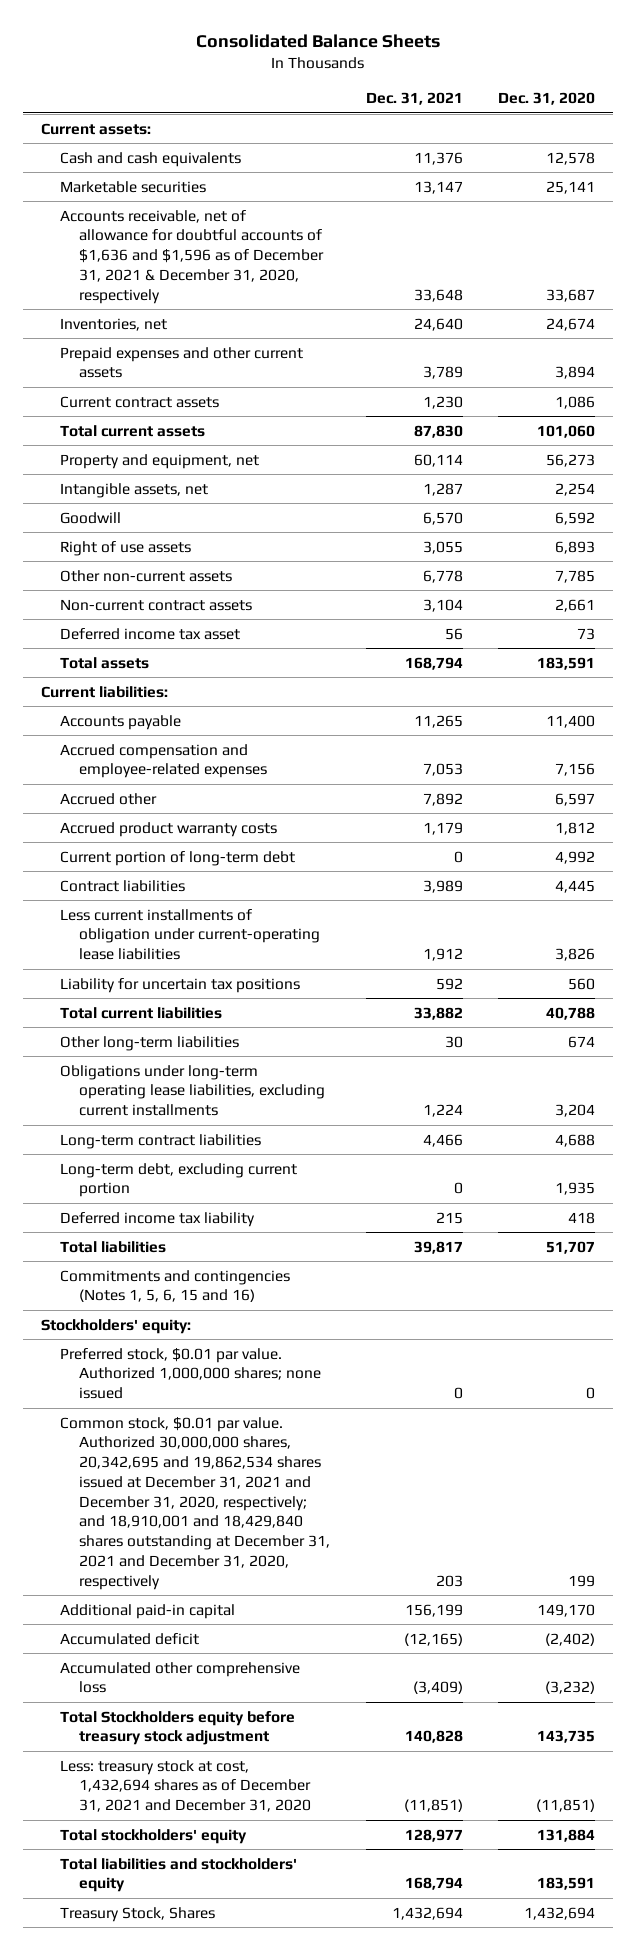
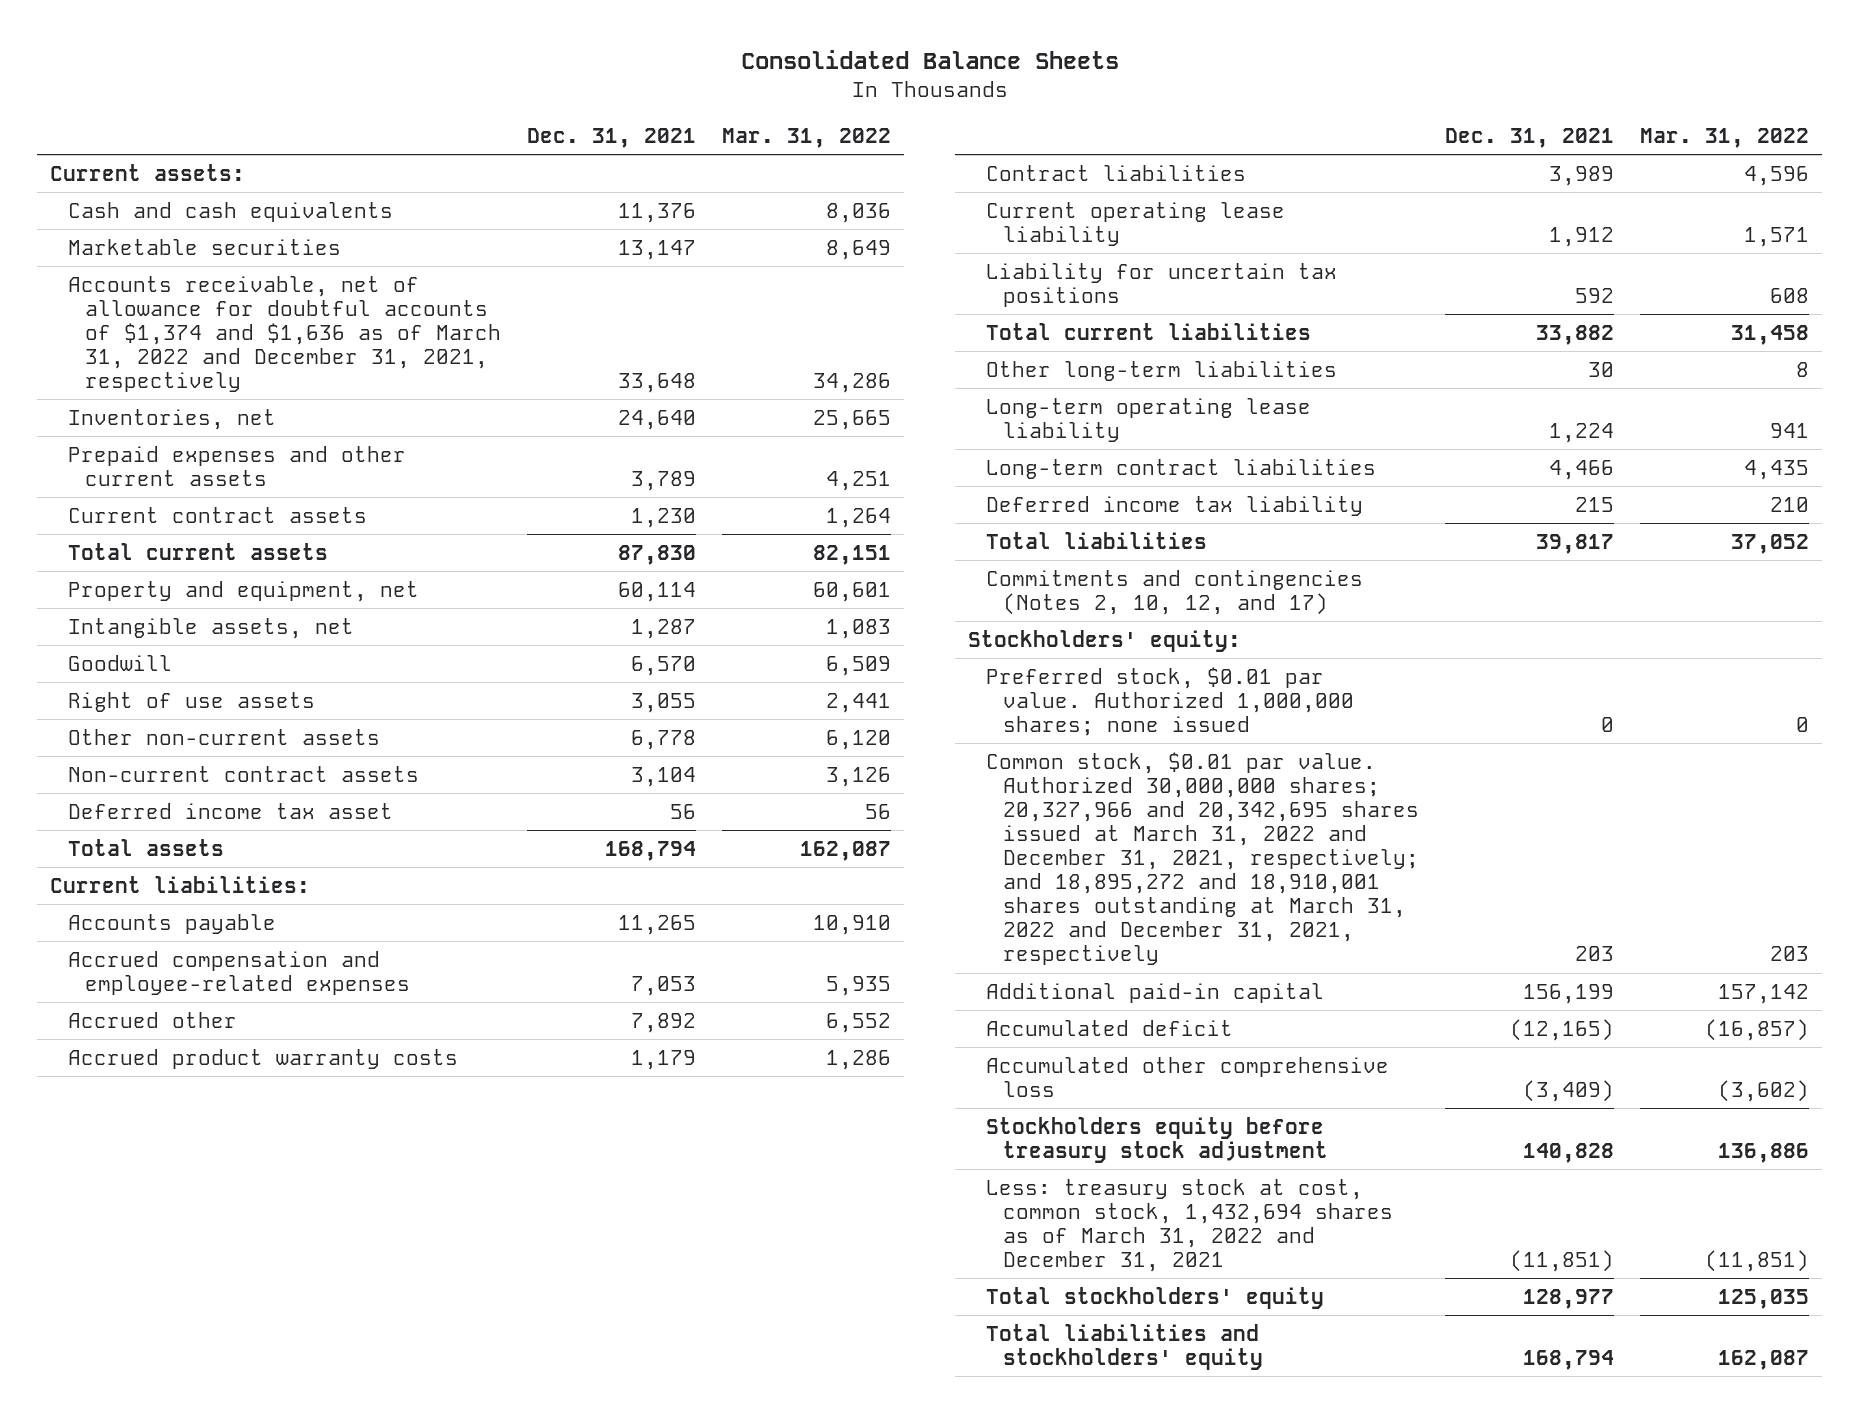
[498,92,596,106] Dec. 31, 2020 -> none
none -> [721,128,891,149] Mar. 31, 2022
[59,209,325,304] Accounts receivable, net of allowance for doubtful accounts of $1,636 and $1,596 as of December 31, 2021 & December 31, 2020, respectively -> [67,275,502,393] Accounts receivable, net of allowance for doubtful accounts of $1,374 and $1,636 as of March 31, 2022 and December 31, 2021, respectively
[59,850,295,866] Current portion of long-term debt -> none
[59,908,321,961] Less current installments of obligation under current-operating lease liabilities -> [985,201,1285,246] Current operating lease liability
[59,1064,326,1117] Obligations under long-term operating lease liabilities, excluding current installments -> [985,397,1311,442] Long-term operating lease liability
[59,1162,297,1198] Long-term debt, excluding current portion -> none
[59,1269,290,1303] Commitments and contingencies (Notes 1, 5, 6, 15 and 16) -> [985,569,1363,615] Commitments and contingencies (Notes 2, 10, 12, and 17)
[59,1416,331,1590] Common stock, $0.01 par value. Authorized 30,000,000 shares, 20,342,695 and 19,862,534 shares issued at December 31, 2021 and December 31, 2020, respectively; and 18,910,001 and 18,429,840 shares outstanding at December 31, 2021 and December 31, 2020, respectively -> [985,751,1420,966] Common stock, $0.01 par value. Authorized 30,000,000 shares; 20,327,966 and 20,342,695 shares issued at March 31, 2022 and December 31, 2021, respectively; and 18,895,272 and 18,910,001 shares outstanding at March 31, 2022 and December 31, 2021, respectively
[59,1710,295,1746] Total Stockholders equity before treasury stock adjustment -> [985,1116,1329,1163] Stockholders equity before treasury stock adjustment
[59,1759,312,1813] Less: treasury stock at cost, 1,432,694 shares as of December 31, 2021 and December 31, 2020 -> [985,1178,1394,1273] Less: treasury stock at cost, common stock, 1,432,694 shares as of March 31, 2022 and December 31, 2021
[59,1906,215,1922] Treasury Stock, Shares -> none

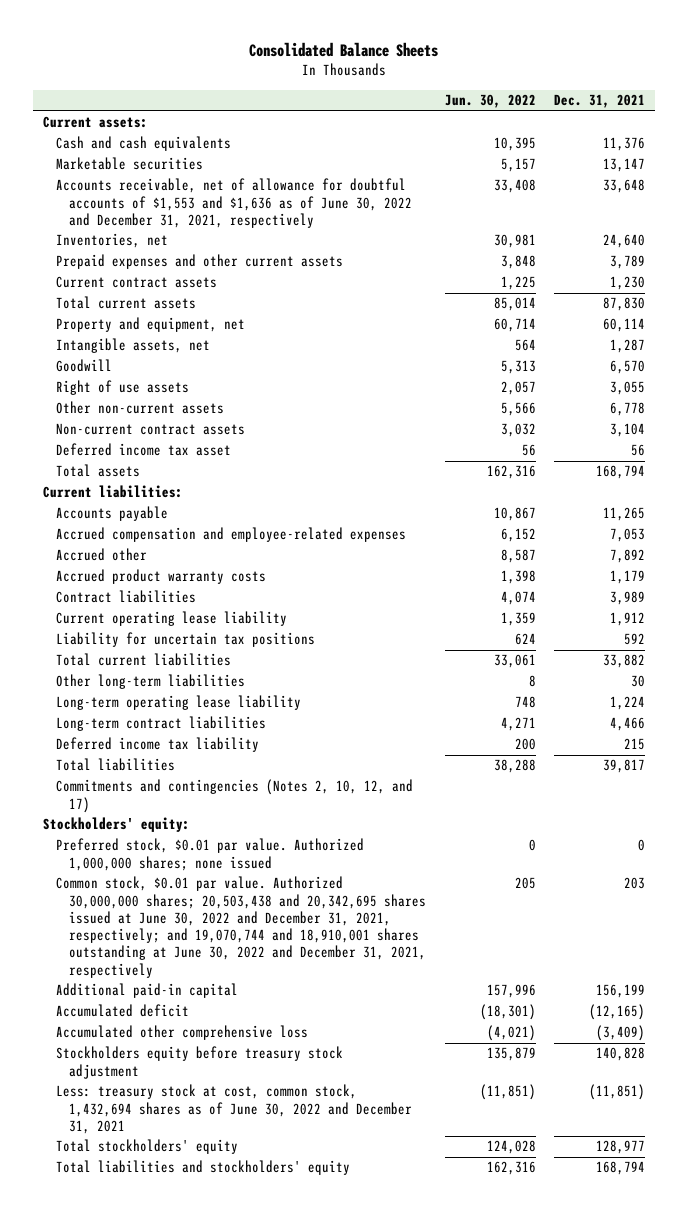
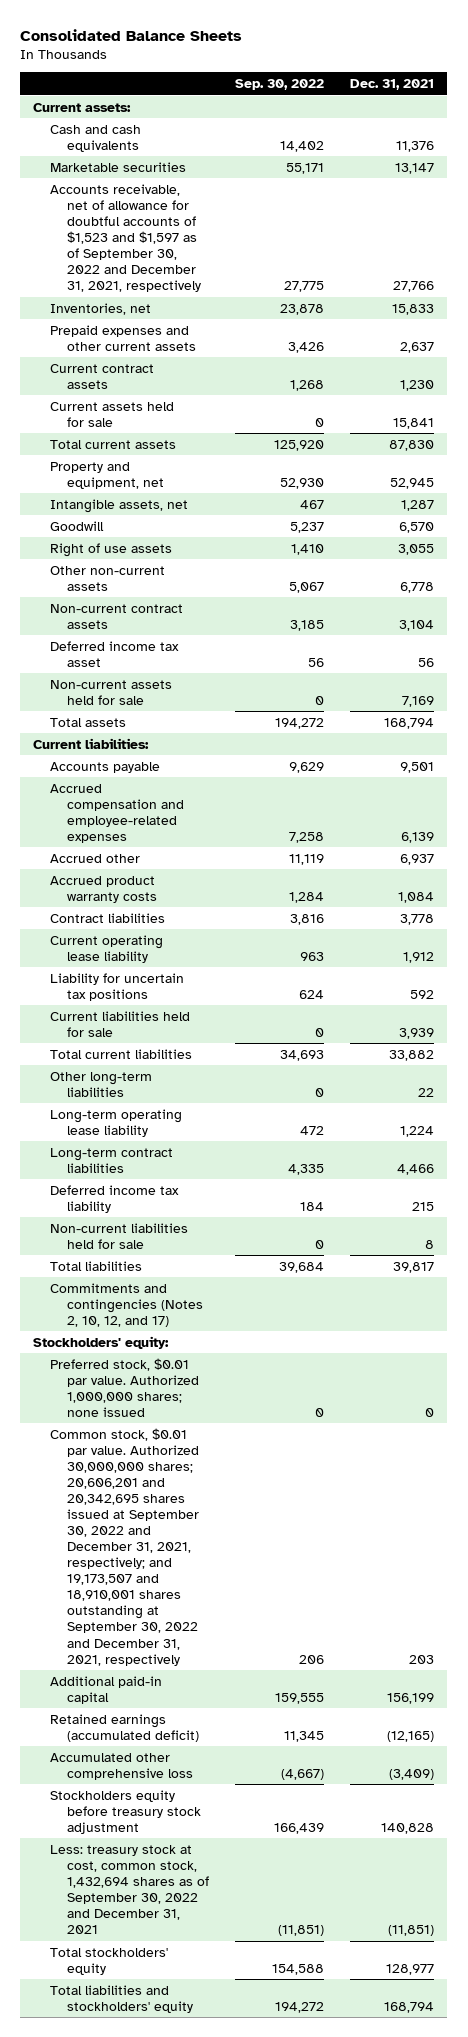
[444,94,536,109] Jun. 30, 2022 -> none
none -> [234,79,324,91] Sep. 30, 2022
[55,178,412,228] Accounts receivable, net of allowance for doubtful accounts of $1,553 and $1,636 as of June 30, 2022 and December 31, 2021, respectively -> [49,183,201,293] Accounts receivable, net of allowance for doubtful accounts of $1,523 and $1,597 as of September 30, 2022 and December 31, 2021, respectively
[603,179,646,194] 33,648 -> [393,281,435,293] 27,766
[603,234,646,249] 24,640 -> [392,303,435,315] 15,833
[610,255,646,270] 3,789 -> [400,341,435,353] 2,637
none -> [49,401,174,427] Current assets held for sale
[603,318,646,333] 60,114 -> [390,477,435,489] 52,945
none -> [49,679,172,705] Non-current assets held for sale
[603,507,646,522] 11,265 -> [400,761,435,773] 9,501
[610,528,646,543] 7,053 -> [401,831,435,843] 6,139
[610,549,646,564] 7,892 -> [400,853,435,865] 6,937
[610,570,646,585] 1,179 -> [398,891,435,903] 1,084
[610,591,646,606] 3,989 -> [400,913,435,925] 3,778
none -> [49,1010,190,1037] Current liabilities held for sale
[631,675,646,688] 30 -> [418,1087,435,1097] 22
none -> [49,1222,188,1249] Non-current liabilities held for sale
[55,876,426,978] Common stock, $0.01 par value. Authorized 30,000,000 shares; 20,503,438 and 20,342,695 shares issued at June 30, 2022 and December 31, 2021, respectively; and 19,070,744 and 18,910,001 shares outstanding at June 30, 2022 and December 31, 2021, respectively -> [49,1427,199,1666] Common stock, $0.01 par value. Authorized 30,000,000 shares; 20,606,201 and 20,342,695 shares issued at September 30, 2022 and December 31, 2021, respectively; and 19,173,507 and 18,910,001 shares outstanding at September 30, 2022 and December 31, 2021, respectively
[55,1004,189,1018] Accumulated deficit -> [49,1713,199,1742] Retained earnings (accumulated deficit)
[55,1084,412,1134] Less: treasury stock at cost, common stock, 1,432,694 shares as of June 30, 2022 and December 31, 2021 -> [49,1844,209,1934] Less: treasury stock at cost, common stock, 1,432,694 shares as of September 30, 2022 and December 31, 2021

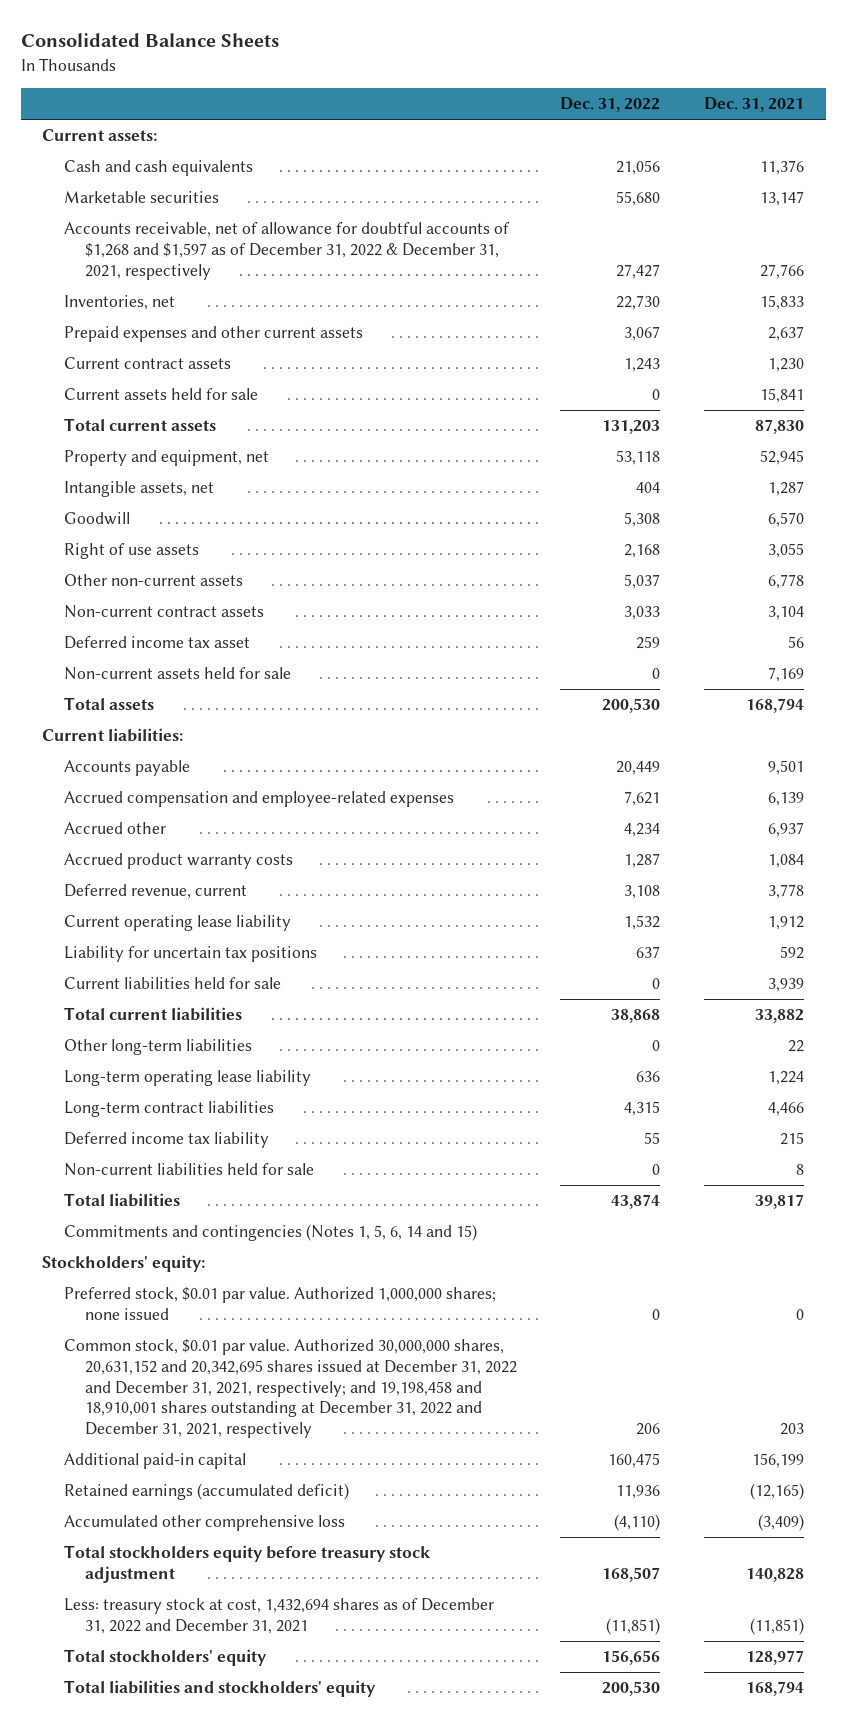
[234,79,324,91] Sep. 30, 2022 -> none
none -> [560,97,661,113] Dec. 31, 2022
[49,183,201,293] Accounts receivable, net of allowance for doubtful accounts of $1,523 and $1,597 as of September 30, 2022 and December 31, 2021, respectively -> [63,222,510,280] Accounts receivable, net of allowance for doubtful accounts of $1,268 and $1,597 as of December 31, 2022 & December 31, 2021, respectively
[49,912,165,923] Contract liabilities -> [63,884,247,900] Deferred revenue, current
[49,1282,203,1327] Commitments and contingencies (Notes 2, 10, 12, and 17) -> [63,1224,477,1242] Commitments and contingencies (Notes 1, 5, 6, 14 and 15)
[49,1427,199,1666] Common stock, $0.01 par value. Authorized 30,000,000 shares; 20,606,201 and 20,342,695 shares issued at September 30, 2022 and December 31, 2021, respectively; and 19,173,507 and 18,910,001 shares outstanding at September 30, 2022 and December 31, 2021, respectively -> [63,1339,517,1438] Common stock, $0.01 par value. Authorized 30,000,000 shares, 20,631,152 and 20,342,695 shares issued at December 31, 2022 and December 31, 2021, respectively; and 19,198,458 and 18,910,001 shares outstanding at December 31, 2022 and December 31, 2021, respectively
[49,1789,201,1834] Stockholders equity before treasury stock adjustment -> [63,1545,431,1583] Total stockholders equity before treasury stock adjustment
[49,1844,209,1934] Less: treasury stock at cost, common stock, 1,432,694 shares as of September 30, 2022 and December 31, 2021 -> [63,1598,494,1634] Less: treasury stock at cost, 1,432,694 shares as of December 31, 2022 and December 31, 2021

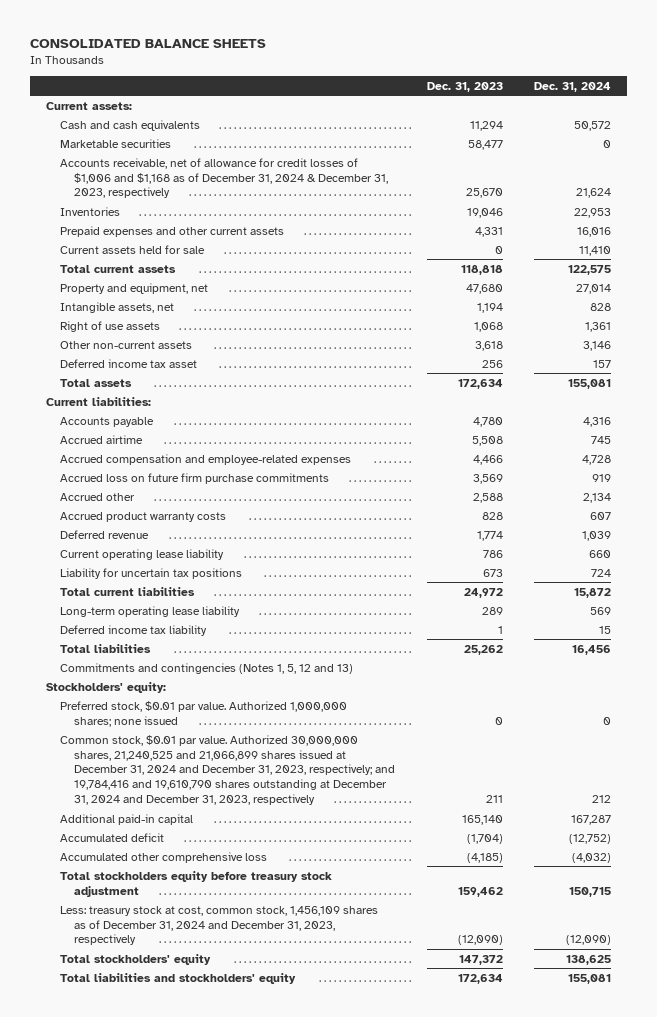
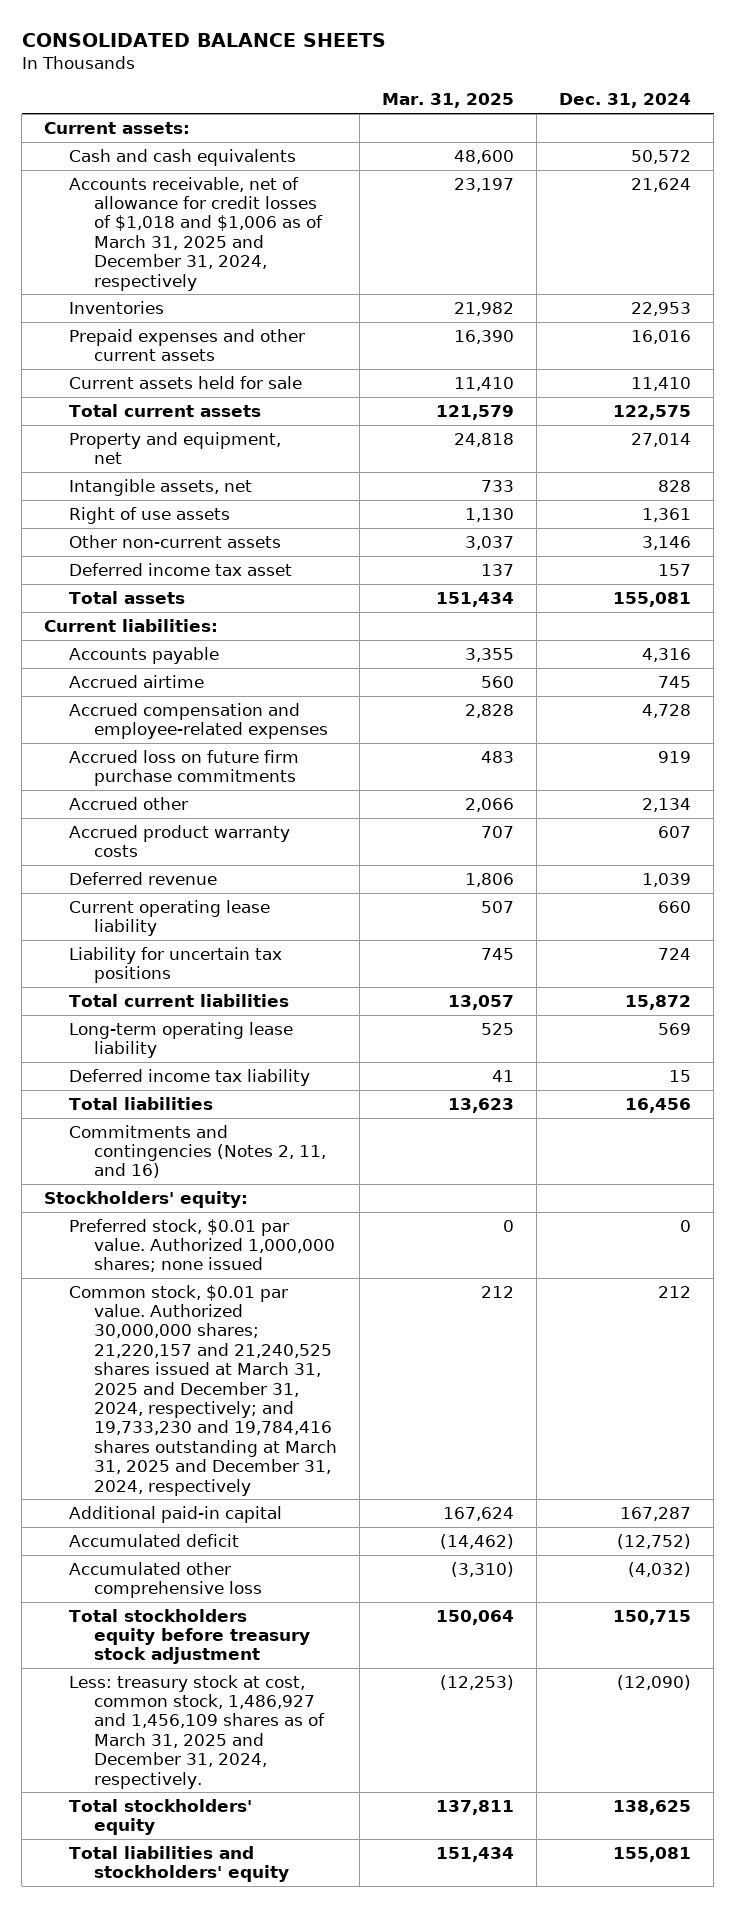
[426,81,503,92] Dec. 31, 2023 -> none
none -> [382,93,515,109] Mar. 31, 2025
[59,138,171,148] Marketable securities -> none
[59,157,389,199] Accounts receivable, net of allowance for credit losses of $1,006 and $1,168 as of December 31, 2024 & December 31, 2023, respectively -> [69,176,324,291] Accounts receivable, net of allowance for credit losses of $1,018 and $1,006 as of March 31, 2025 and December 31, 2024, respectively
[59,662,353,674] Commitments and contingencies (Notes 1, 5, 12 and 13) -> [69,1124,327,1179] Commitments and contingencies (Notes 2, 11, and 16)
[59,734,396,806] Common stock, $0.01 par value. Authorized 30,000,000 shares, 21,240,525 and 21,066,899 shares issued at December 31, 2024 and December 31, 2023, respectively; and 19,784,416 and 19,610,790 shares outstanding at December 31, 2024 and December 31, 2023, respectively -> [69,1284,338,1496] Common stock, $0.01 par value. Authorized 30,000,000 shares; 21,220,157 and 21,240,525 shares issued at March 31, 2025 and December 31, 2024, respectively; and 19,733,230 and 19,784,416 shares outstanding at March 31, 2025 and December 31, 2024, respectively
[59,905,378,946] Less: treasury stock at cost, common stock, 1,456,109 shares as of December 31, 2024 and December 31, 2023, respectively -> [69,1674,326,1789] Less: treasury stock at cost, common stock, 1,486,927 and 1,456,109 shares as of March 31, 2025 and December 31, 2024, respectively.

